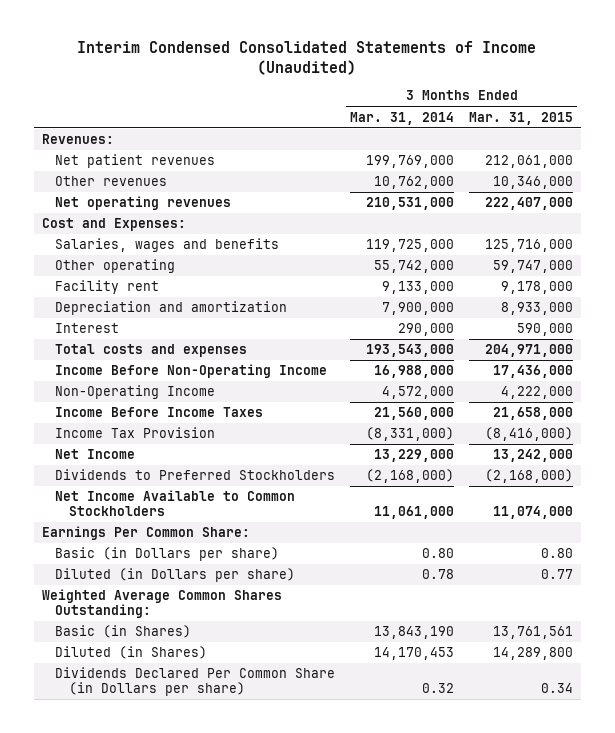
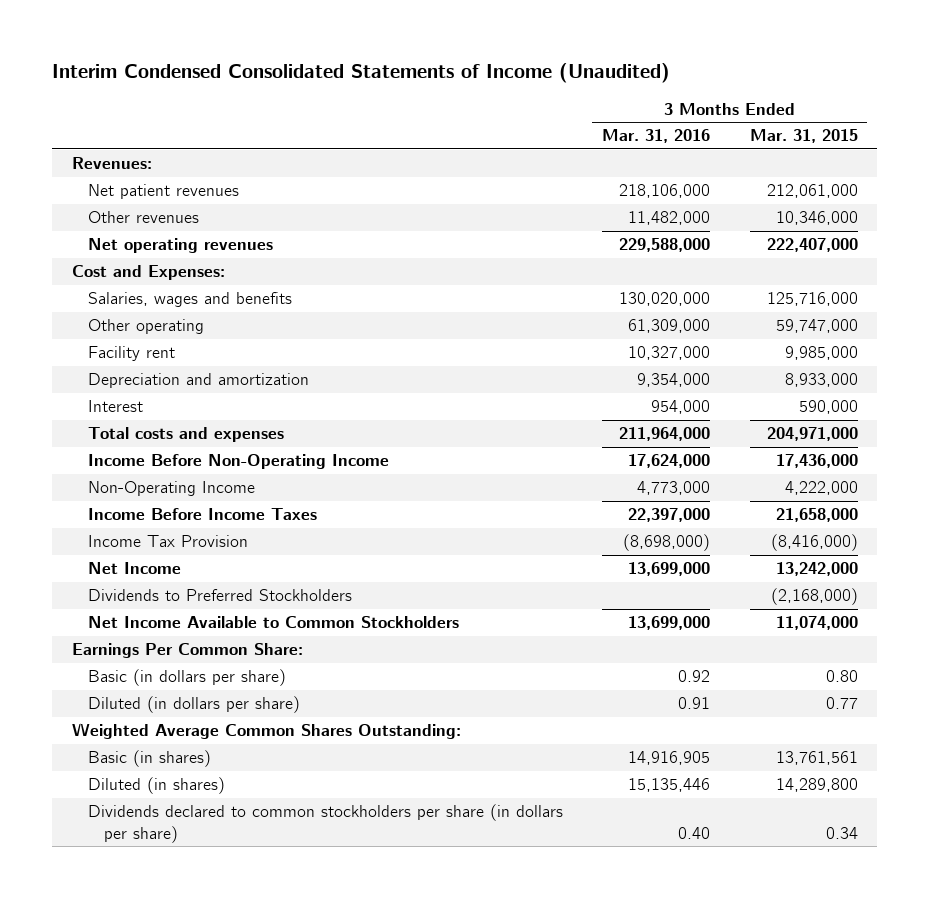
[350,111,455,125] Mar. 31, 2014 -> none
none -> [602,129,711,144] Mar. 31, 2016
[501,281,574,295] 9,178,000 -> [784,346,858,361] 9,985,000
[55,547,280,562] Basic (in Dollars per share) -> [87,669,286,687] Basic (in dollars per share)
[55,568,296,583] Diluted (in Dollars per share) -> [87,696,300,714] Diluted (in dollars per share)
[55,625,192,639] Basic (in Shares) -> [87,750,211,768] Basic (in shares)
[55,646,208,660] Diluted (in Shares) -> [87,777,225,795] Diluted (in shares)
[55,667,336,697] Dividends Declared Per Common Share (in Dollars per share) -> [87,804,563,843] Dividends declared to common stockholders per share (in dollars per share)

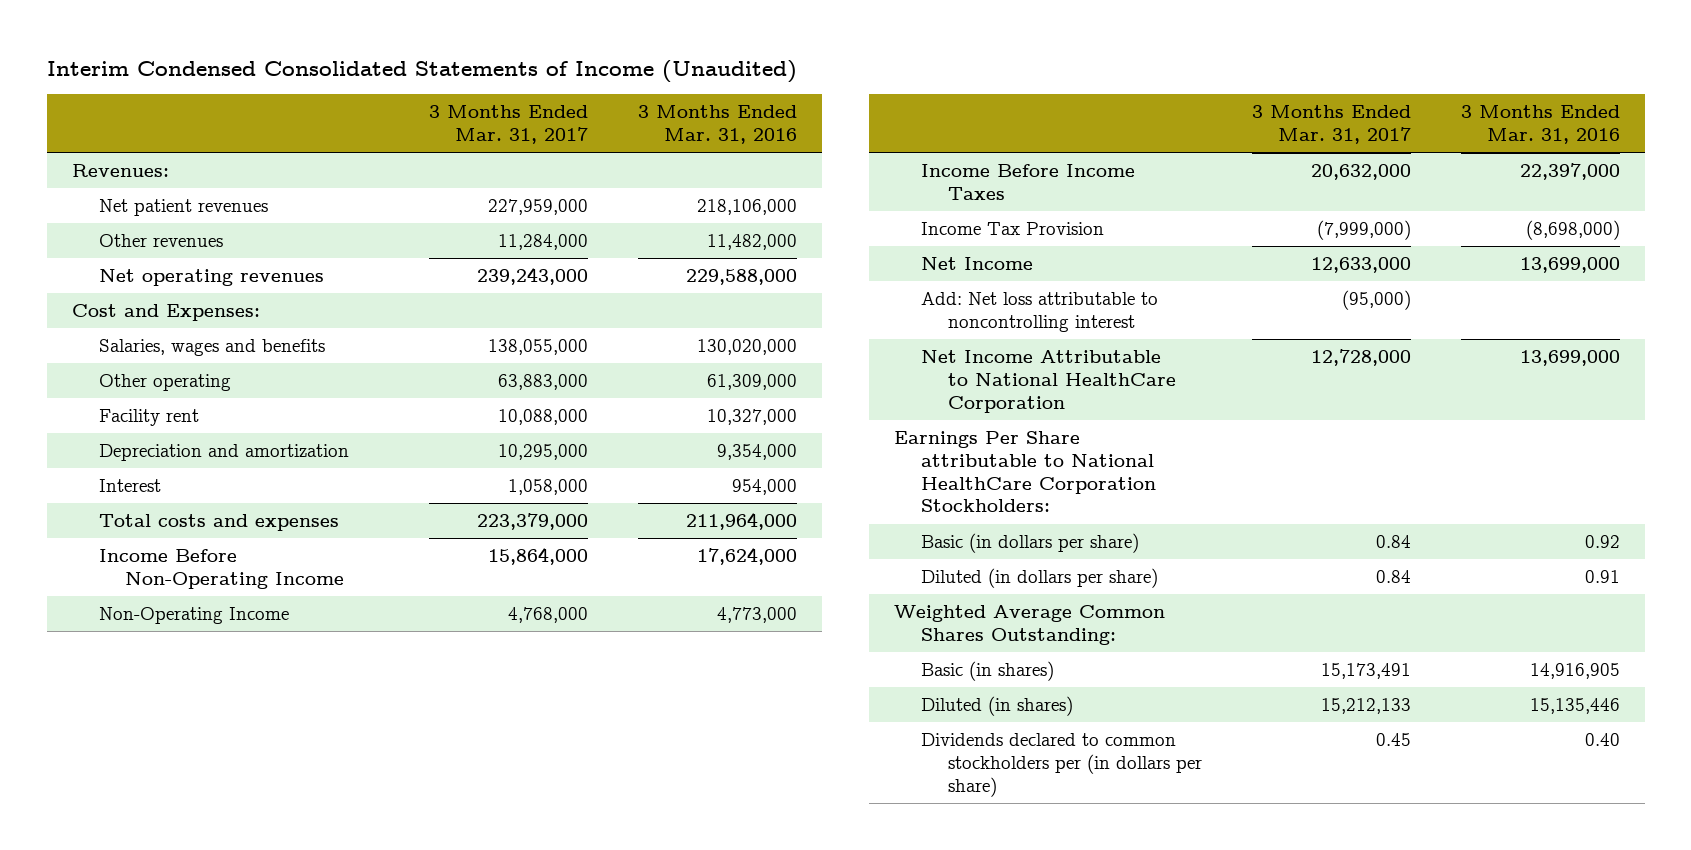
[749,129,858,144] Mar. 31, 2015 -> none
none -> [429,105,589,145] 3 Months Ended Mar. 31, 2017
[87,589,352,602] Dividends to Preferred Stockholders -> none
none -> [920,292,1158,332] Add: Net loss attributable to noncontrolling interest
[87,616,459,629] Net Income Available to Common Stockholders -> [920,350,1176,413] Net Income Attributable to National HealthCare Corporation
[71,643,303,659] Earnings Per Common Share: -> [893,431,1156,513] Earnings Per Share attributable to National HealthCare Corporation Stockholders:
[87,804,563,843] Dividends declared to common stockholders per share (in dollars per share) -> [920,733,1202,797] Dividends declared to common stockholders per (in dollars per share)

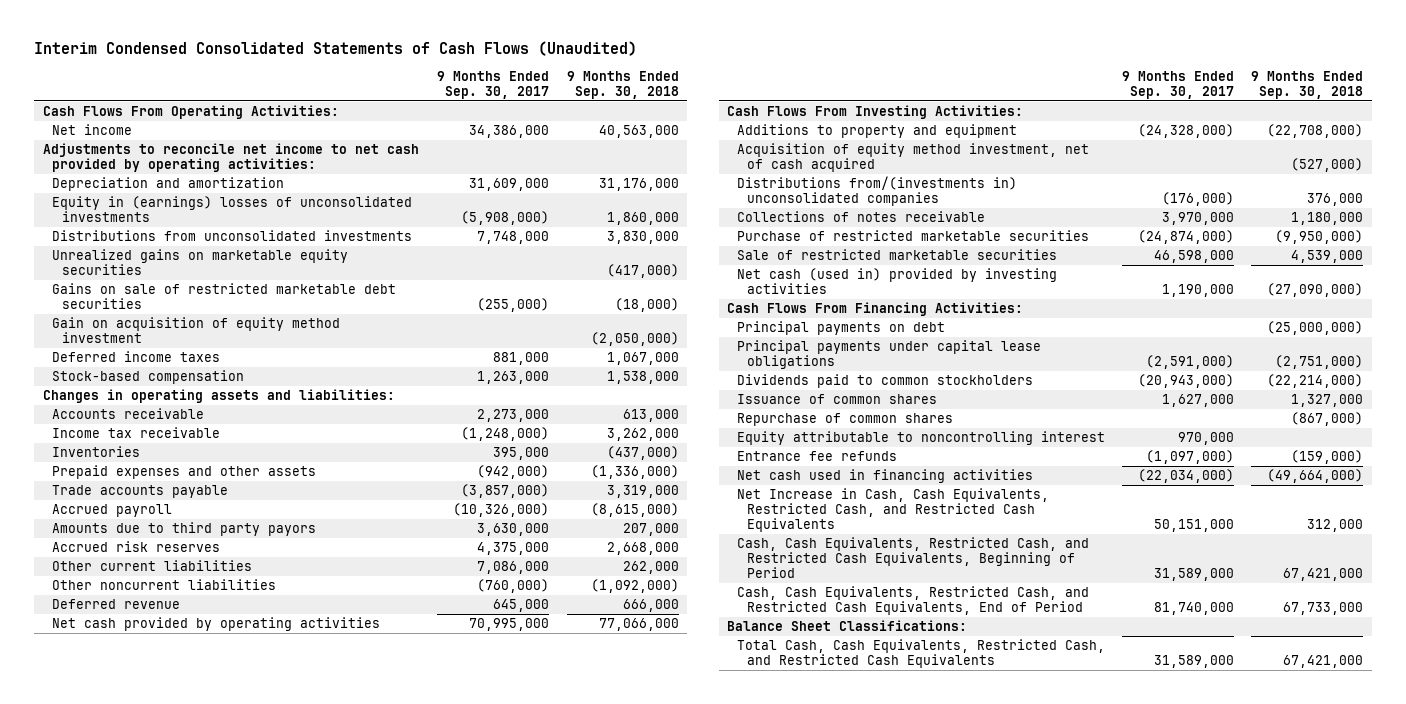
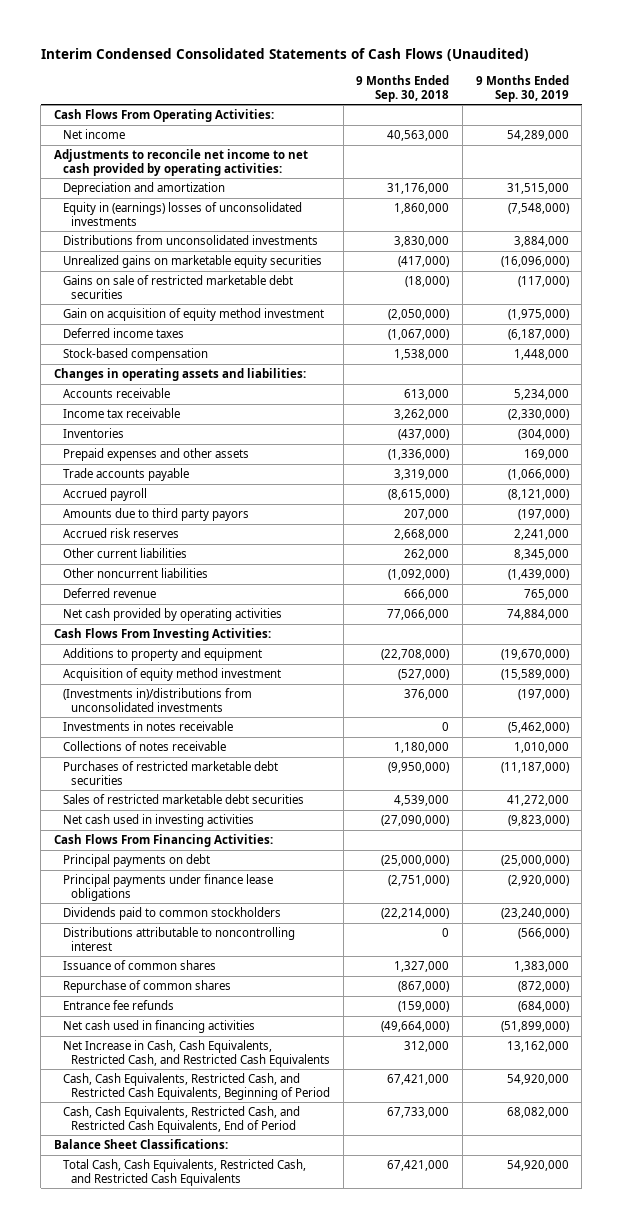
[437,70,550,99] 9 Months Ended Sep. 30, 2017 -> none
none -> [475,74,569,102] 9 Months Ended Sep. 30, 2019
[606,352,679,366] 1,067,000 -> [388,329,450,341] (1,067,000)
[737,143,1090,173] Acquisition of equity method investment, net of cash acquired -> [62,668,281,682] Acquisition of equity method investment
[737,176,1018,207] Distributions from/(investments in) unconsolidated companies -> [62,688,252,712] (Investments in)/distributions from unconsolidated investments
none -> [62,721,233,732] Investments in notes receivable
[737,230,1090,242] Purchase of restricted marketable securities -> [62,761,278,785] Purchases of restricted marketable debt securities
[737,249,1058,261] Sale of restricted marketable securities -> [62,794,304,805] Sales of restricted marketable debt securities
[737,268,1058,295] Net cash (used in) provided by investing activities -> [62,814,254,828] Net cash used in investing activities
[737,340,1042,370] Principal payments under capital lease obligations -> [62,874,273,901] Principal payments under finance lease obligations
none -> [62,927,295,951] Distributions attributable to noncontrolling interest
[737,431,1106,446] Equity attributable to noncontrolling interest -> none

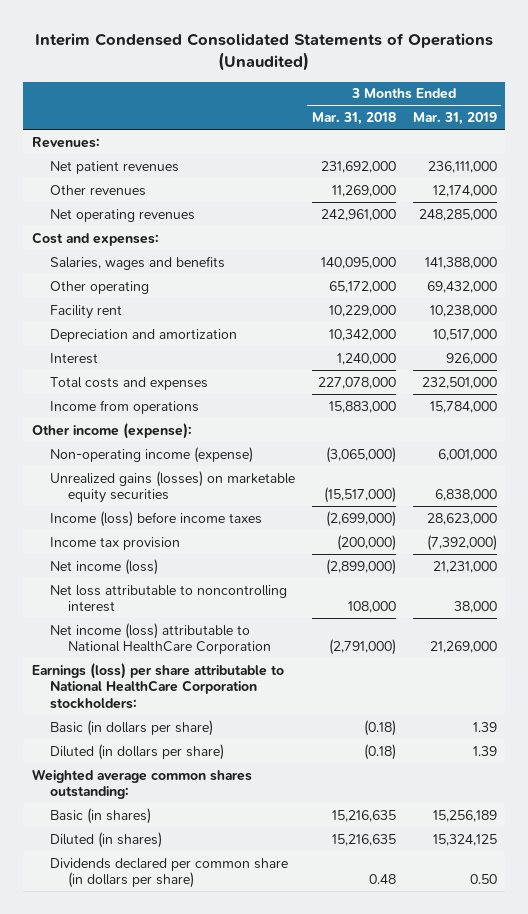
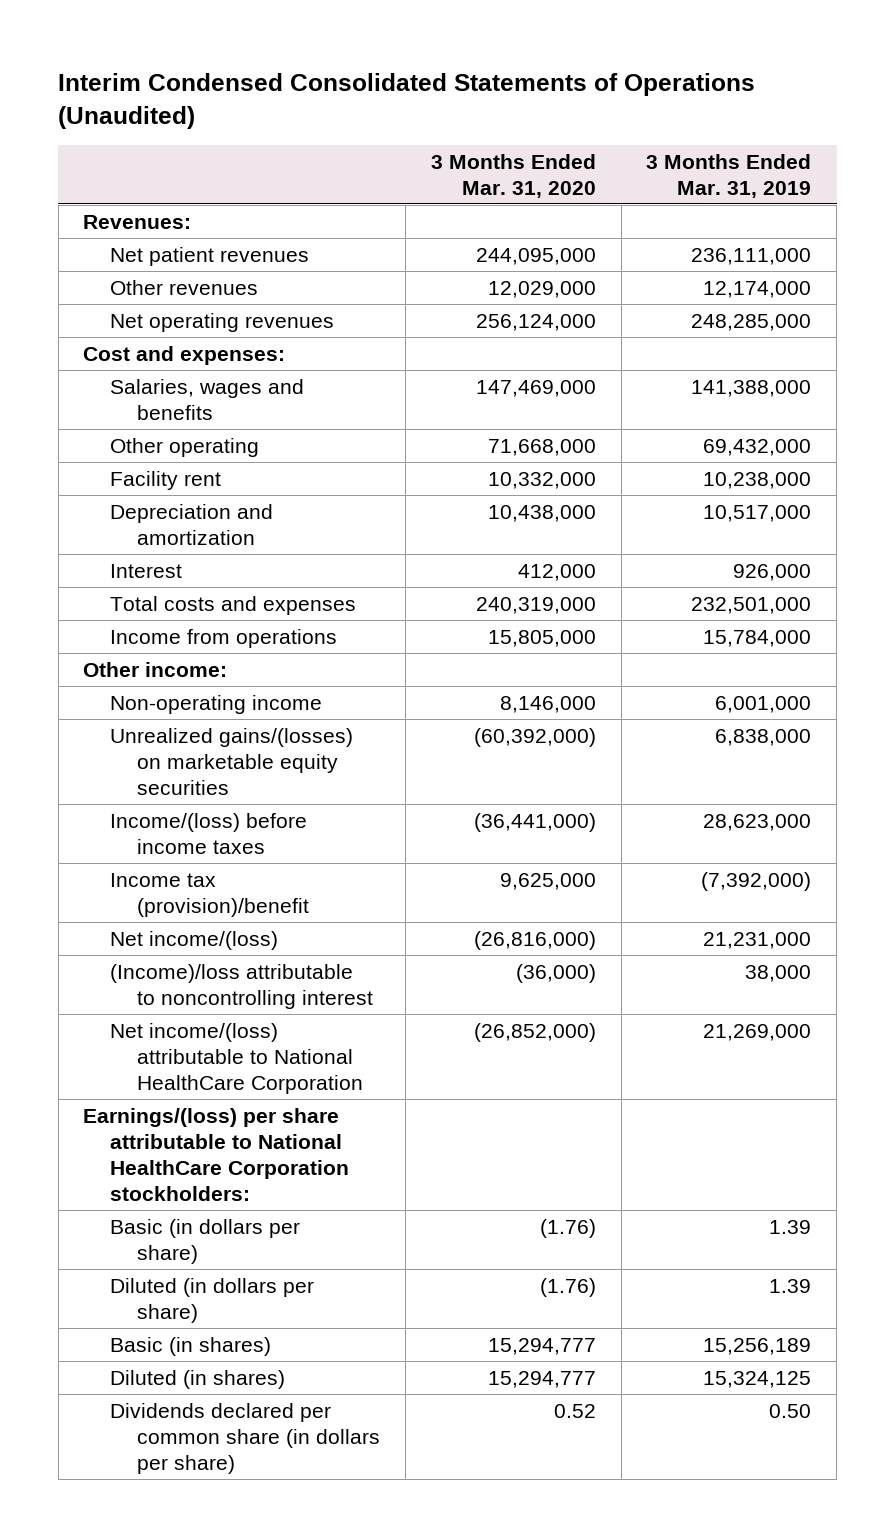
[311,112,396,126] Mar. 31, 2018 -> none
none -> [430,153,596,198] 3 Months Ended Mar. 31, 2020
[31,422,192,439] Other income (expense): -> [83,661,228,677] Other income:
[49,446,253,463] Non-operating income (expense) -> [110,694,323,714] Non-operating income
[49,470,295,504] Unrealized gains (losses) on marketable equity securities -> [110,727,354,795] Unrealized gains/(losses) on marketable equity securities
[49,510,262,527] Income (loss) before income taxes -> [110,812,308,854] Income/(loss) before income taxes
[49,536,180,550] Income tax provision -> [110,872,310,917] Income tax (provision)/benefit
[49,558,158,575] Net income (loss) -> [110,930,279,950] Net income/(loss)
[49,584,287,613] Net loss attributable to noncontrolling interest -> [110,963,374,1009] (Income)/loss attributable to noncontrolling interest
[49,622,271,655] Net income (loss) attributable to National HealthCare Corporation -> [110,1022,364,1094] Net income/(loss) attributable to National HealthCare Corporation
[31,662,284,709] Earnings (loss) per share attributable to National HealthCare Corporation stockholders: -> [83,1107,350,1201] Earnings/(loss) per share attributable to National HealthCare Corporation stockholders:
[31,768,252,800] Weighted average common shares outstanding: -> none

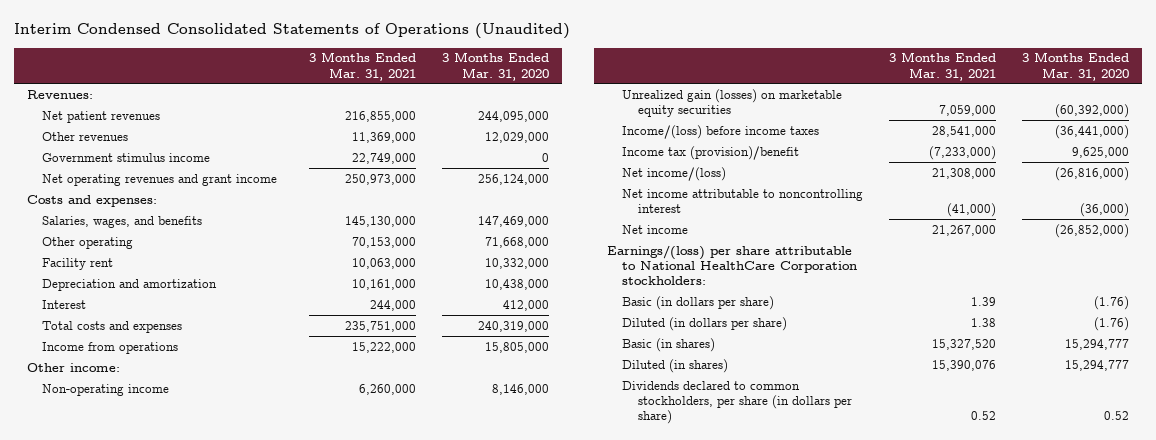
[646,153,812,198] 3 Months Ended Mar. 31, 2019 -> none
none -> [309,52,417,81] 3 Months Ended Mar. 31, 2021
none -> [42,152,211,162] Government stimulus income
[110,312,335,332] Net operating revenues -> [42,173,278,186] Net operating revenues and grant income
[83,345,286,365] Cost and expenses: -> [27,194,158,207] Costs and expenses:
[110,378,305,420] Salaries, wages and benefits -> [42,215,203,228] Salaries, wages, and benefits
[110,727,354,795] Unrealized gains/(losses) on marketable equity securities -> [622,88,843,118] Unrealized gain (losses) on marketable equity securities
[110,963,374,1009] (Income)/loss attributable to noncontrolling interest -> [622,188,864,214] Net income attributable to noncontrolling interest
[110,1022,364,1094] Net income/(loss) attributable to National HealthCare Corporation -> [622,224,689,234] Net income
[110,1402,381,1474] Dividends declared per common share (in dollars per share) -> [622,380,852,425] Dividends declared to common stockholders, per share (in dollars per share)

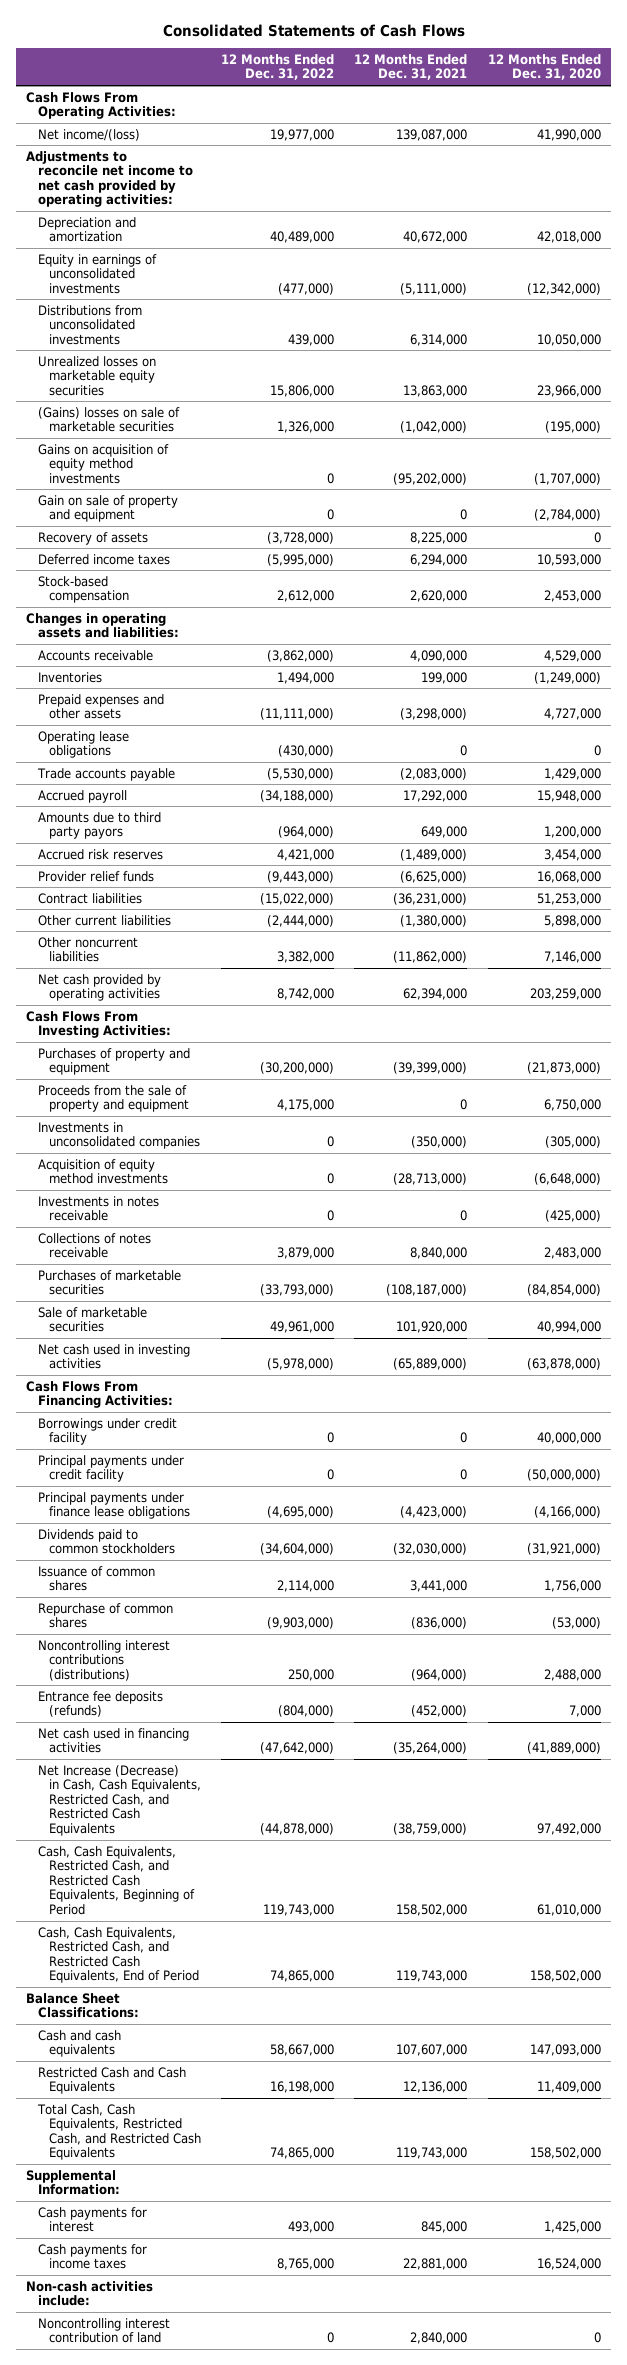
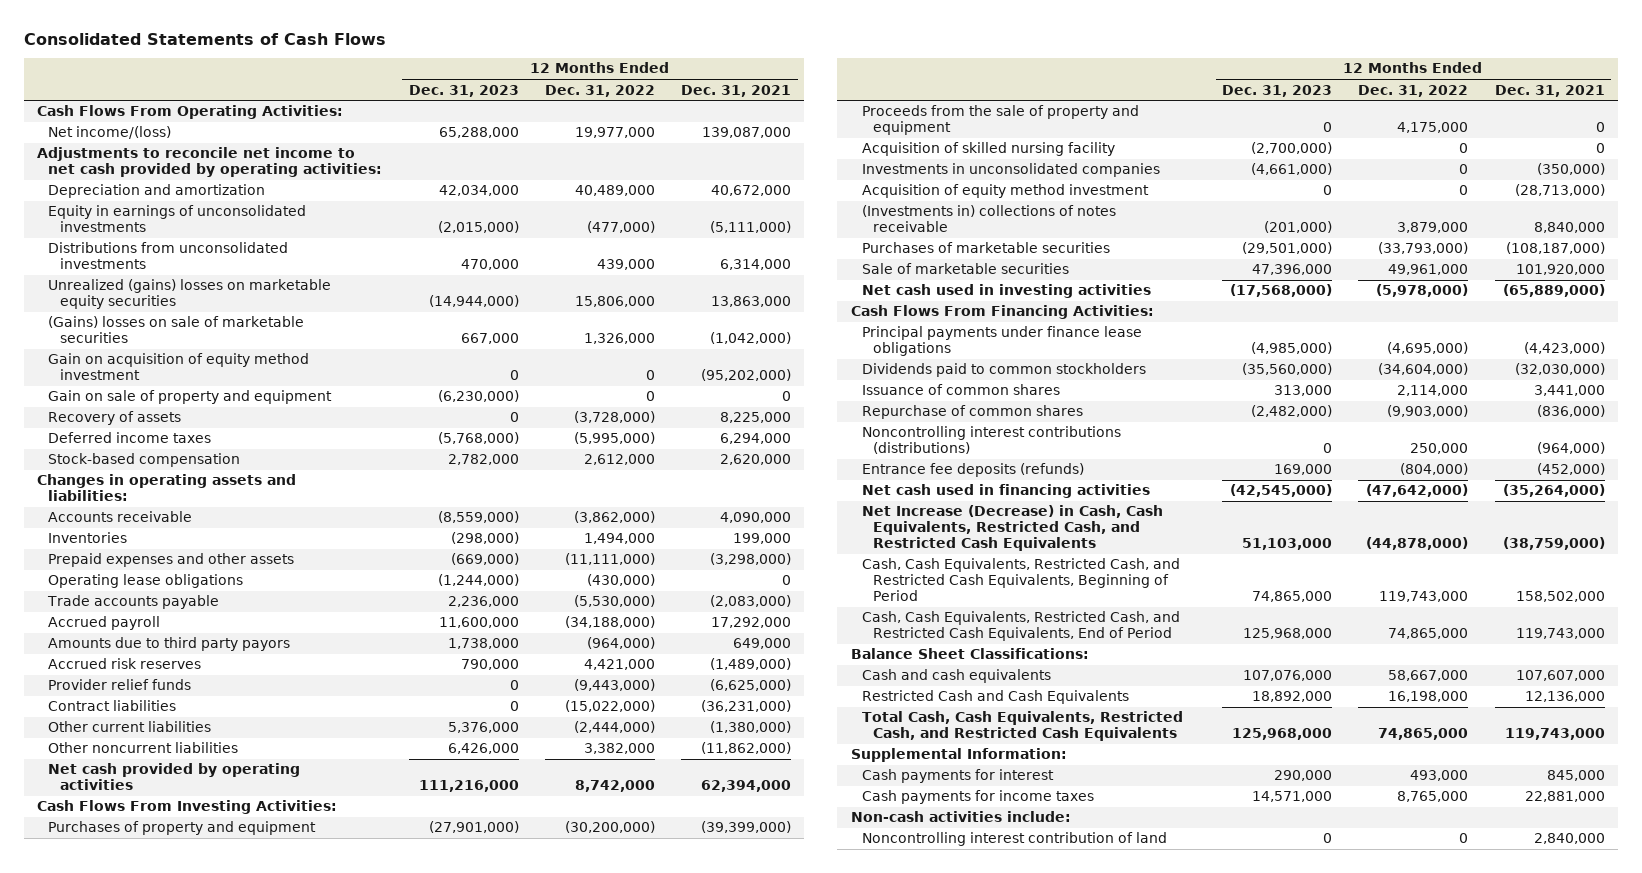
[487,53,601,81] 12 Months Ended Dec. 31, 2020 -> none
none -> [408,84,519,97] Dec. 31, 2023
[37,355,156,396] Unrealized losses on marketable equity securities -> [48,279,332,310] Unrealized (gains) losses on marketable equity securities
[37,443,169,484] Gains on acquisition of equity method investments -> [48,353,310,381] Gain on acquisition of equity method investment
none -> [861,142,1115,157] Acquisition of skilled nursing facility
[37,1195,159,1222] Investments in notes receivable -> none
[37,1158,168,1185] Acquisition of equity method investments -> [861,184,1149,199] Acquisition of equity method investment
[37,1232,151,1259] Collections of notes receivable -> [861,205,1116,233] (Investments in) collections of notes receivable
[37,1417,177,1446] Borrowings under credit facility -> none
[37,1454,184,1483] Principal payments under credit facility -> none

